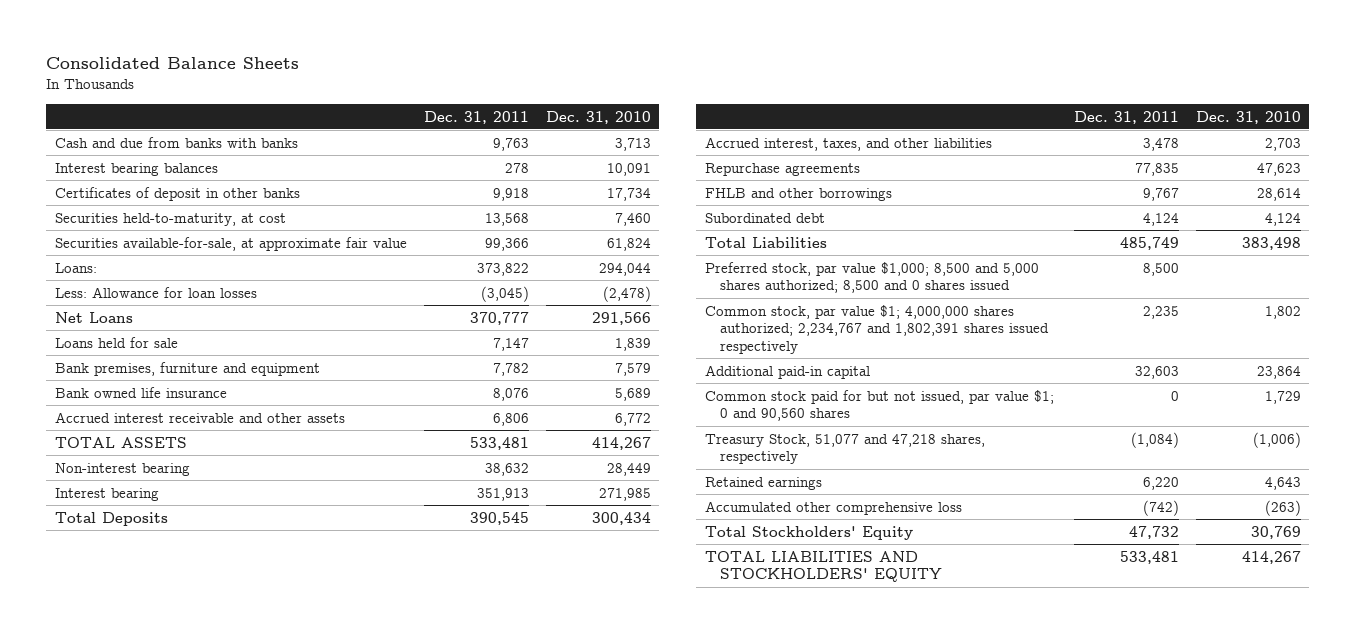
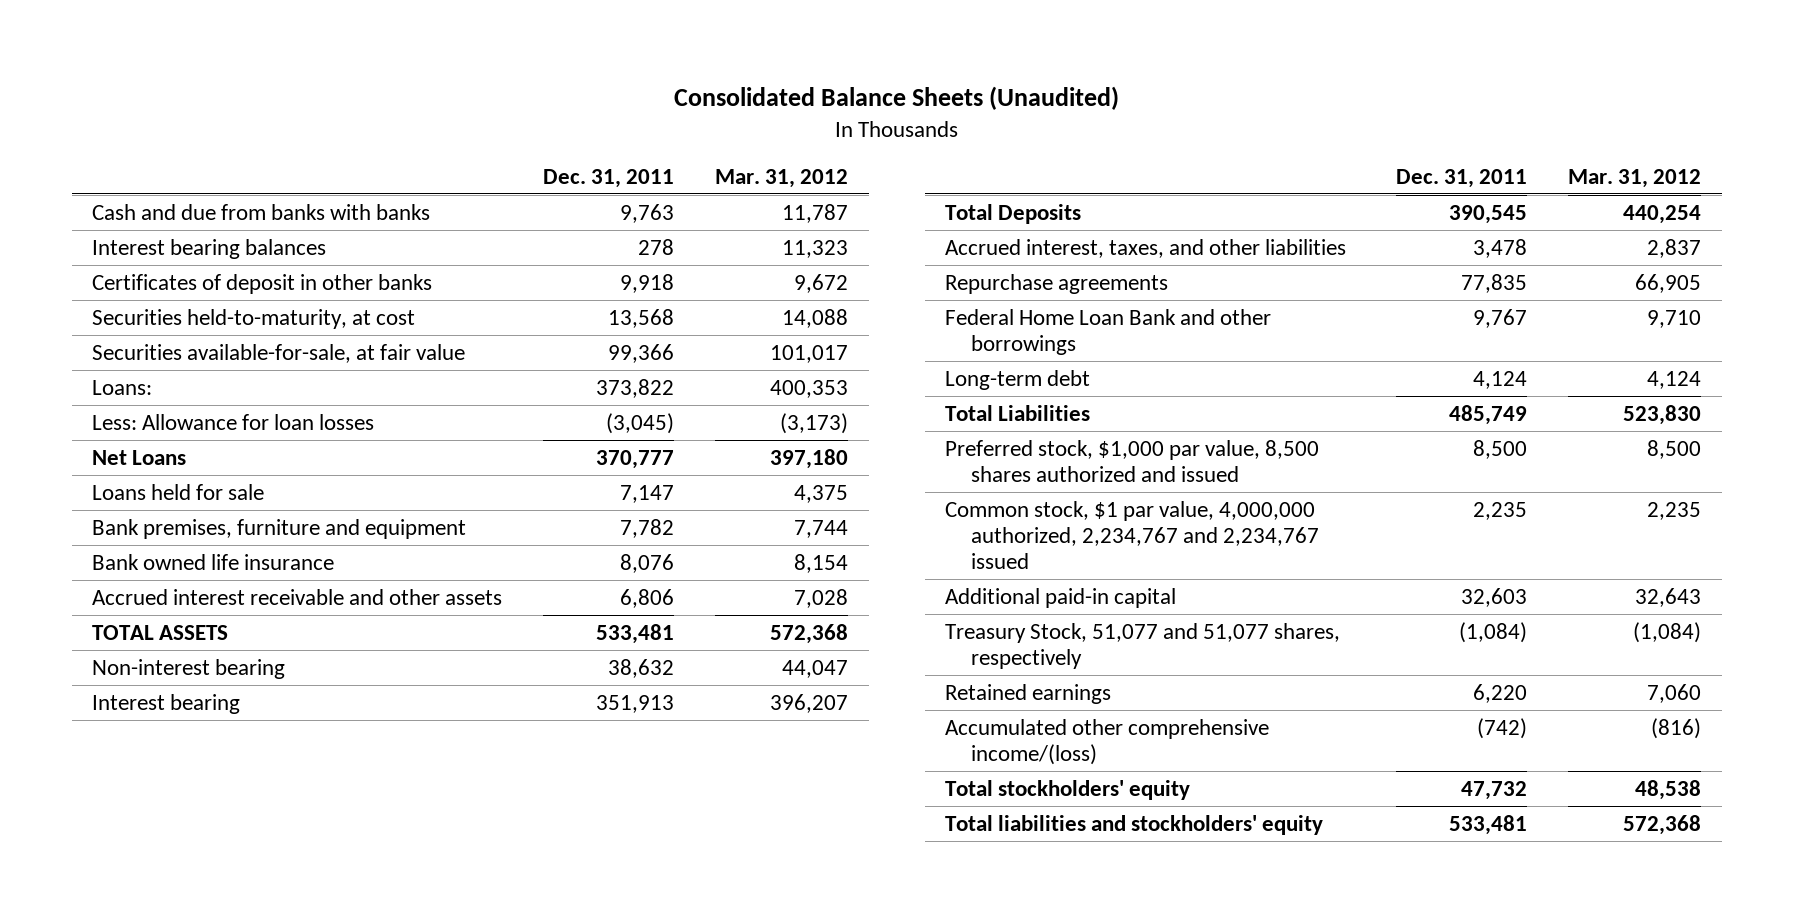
[46,57,300,70] Consolidated Balance Sheets -> [673,86,1119,111] Consolidated Balance Sheets (Unaudited)
[545,110,651,124] Dec. 31, 2010 -> none
none -> [715,168,849,188] Mar. 31, 2012
[54,236,407,251] Securities available-for-sale, at approximate fair value -> [92,343,466,363] Securities available-for-sale, at fair value
[704,187,892,201] FHLB and other borrowings -> [945,308,1272,355] Federal Home Loan Bank and other borrowings
[704,212,825,223] Subordinated debt -> [945,369,1091,390] Long-term debt
[704,261,1039,294] Preferred stock, par value $1,000; 8,500 and 5,000 shares authorized; 8,500 and 0 shares issued -> [945,439,1320,482] Preferred stock, $1,000 par value, 8,500 shares authorized and issued
[704,304,1049,354] Common stock, par value $1; 4,000,000 shares authorized; 2,234,767 and 1,802,391 shares issued respectively -> [945,500,1319,569] Common stock, $1 par value, 4,000,000 authorized, 2,234,767 and 2,234,767 issued
[704,389,1054,422] Common stock paid for but not issued, par value $1; 0 and 90,560 shares -> none
[704,433,985,465] Treasury Stock, 51,077 and 47,218 shares, respectively -> [945,622,1341,669] Treasury Stock, 51,077 and 51,077 shares, respectively
[704,500,962,515] Accumulated other comprehensive loss -> [945,718,1270,765] Accumulated other comprehensive income/(loss)
[704,525,913,540] Total Stockholders' Equity -> [945,779,1191,800] Total stockholders' equity
[704,550,942,583] TOTAL LIABILITIES AND STOCKHOLDERS' EQUITY -> [945,814,1324,835] Total liabilities and stockholders' equity

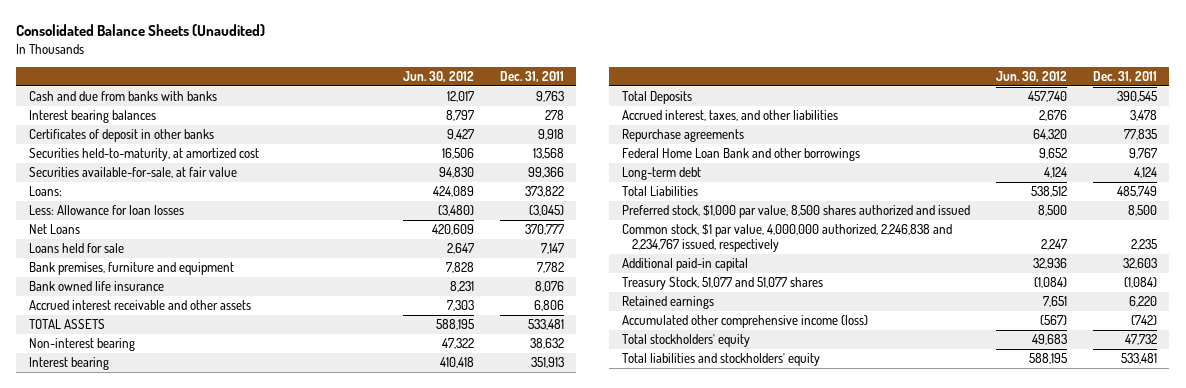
[715,168,849,188] Mar. 31, 2012 -> none
none -> [402,71,474,83] Jun. 30, 2012
[92,308,416,329] Securities held-to-maturity, at cost -> [29,148,260,162] Securities held-to-maturity, at amortized cost
[945,500,1319,569] Common stock, $1 par value, 4,000,000 authorized, 2,234,767 and 2,234,767 issued -> [621,224,952,253] Common stock, $1 par value, 4,000,000 authorized, 2,246,838 and 2,234,767 issued, respectively
[945,622,1341,669] Treasury Stock, 51,077 and 51,077 shares, respectively -> [621,277,823,291] Treasury Stock, 51,077 and 51,077 shares
[945,718,1270,765] Accumulated other comprehensive income/(loss) -> [621,315,868,329] Accumulated other comprehensive income (loss)

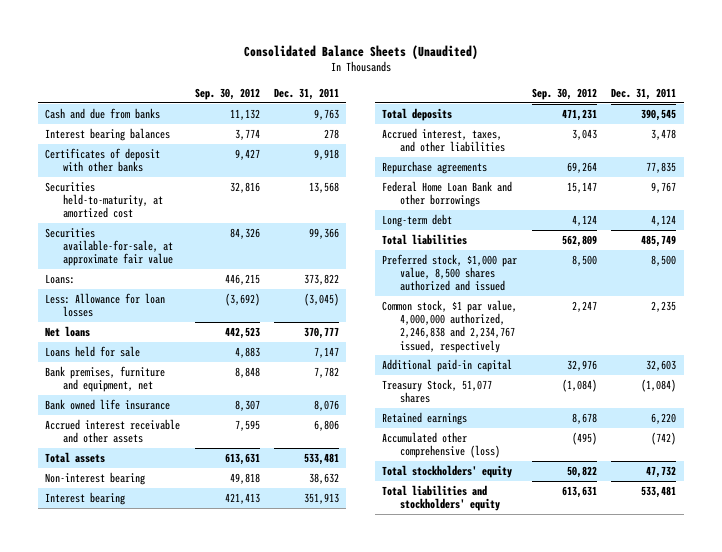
[402,71,474,83] Jun. 30, 2012 -> none
none -> [194,87,260,100] Sep. 30, 2012
[29,91,218,102] Cash and due from banks with banks -> [45,107,161,119] Cash and due from banks
[29,129,215,143] Certificates of deposit in other banks -> [45,147,161,173] Certificates of deposit with other banks
[29,167,238,179] Securities available-for-sale, at fair value -> [45,227,174,267] Securities available-for-sale, at approximate fair value
[29,224,81,235] Net Loans -> [45,325,91,337] Net loans
[29,262,235,276] Bank premises, furniture and equipment -> [45,365,166,393] Bank premises, furniture and equipment, net
[29,319,106,330] TOTAL ASSETS -> [45,451,106,463] Total assets
[621,91,692,105] Total Deposits -> [382,107,453,121] Total deposits
[621,186,698,197] Total Liabilities -> [382,233,468,245] Total liabilities
[621,277,823,291] Treasury Stock, 51,077 and 51,077 shares -> [382,378,493,404] Treasury Stock, 51,077 shares
[621,315,868,329] Accumulated other comprehensive income (loss) -> [382,431,501,459] Accumulated other comprehensive (loss)

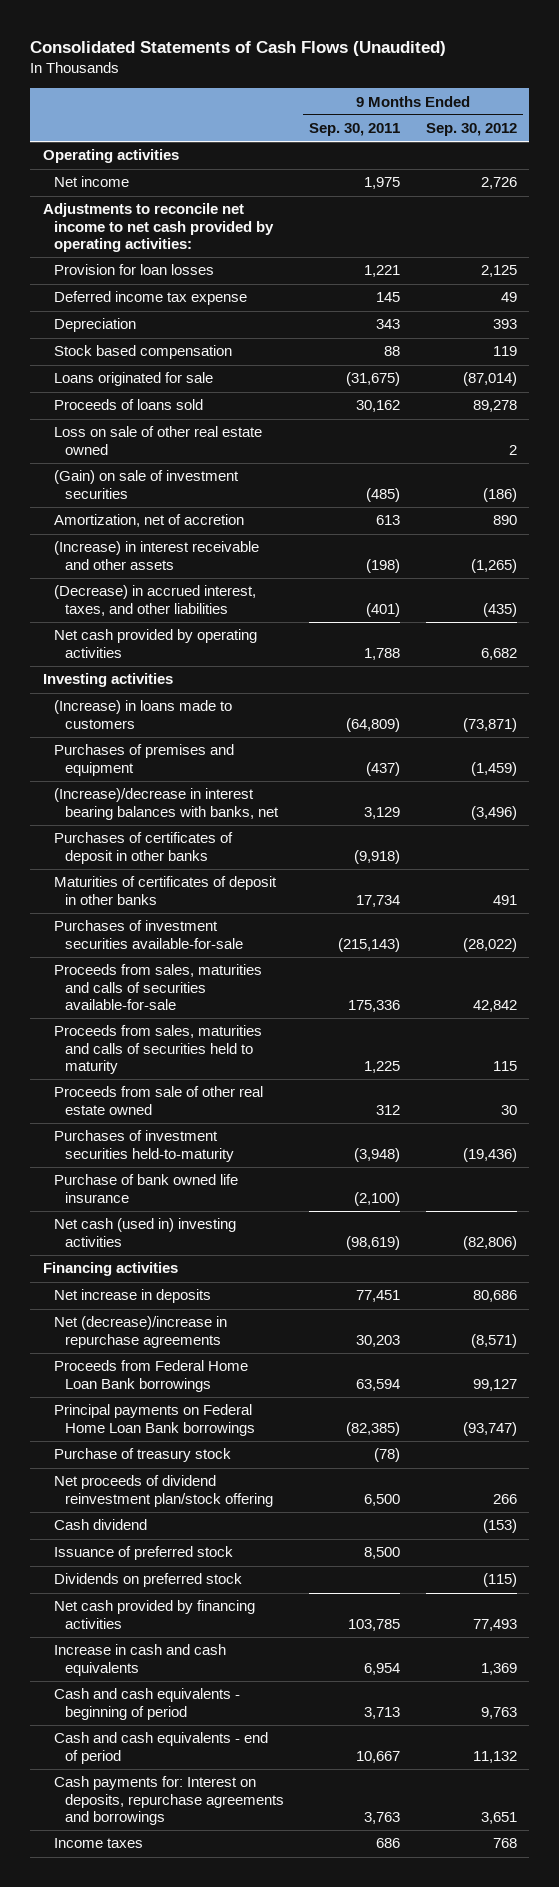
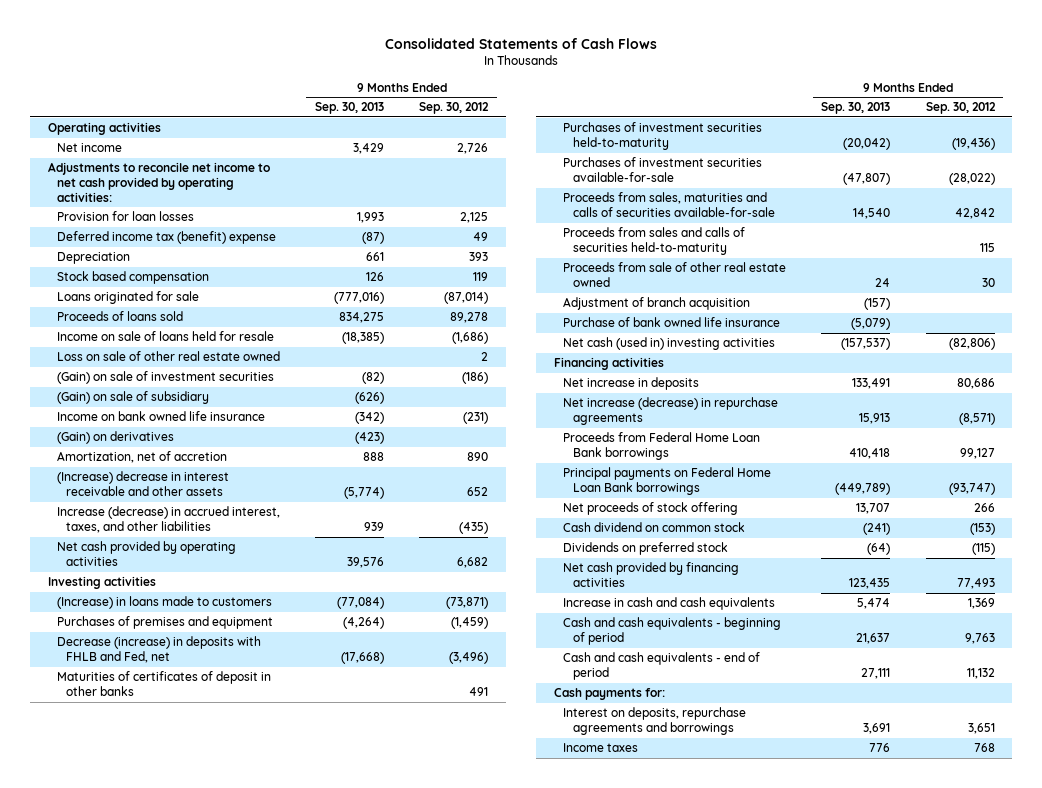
[30,41,447,57] Consolidated Statements of Cash Flows (Unaudited) -> [385,37,658,49] Consolidated Statements of Cash Flows
[309,123,401,137] Sep. 30, 2011 -> none
none -> [315,102,385,115] Sep. 30, 2013
[53,291,247,306] Deferred income tax expense -> [57,231,277,245] Deferred income tax (benefit) expense
none -> [57,331,275,342] Income on sale of loans held for resale
none -> [57,391,210,405] (Gain) on sale of subsidiary
none -> [57,411,266,422] Income on bank owned life insurance
none -> [57,431,175,445] (Gain) on derivatives
[53,541,259,570] (Increase) in interest receivable and other assets -> [57,471,230,497] (Increase) decrease in interest receivable and other assets
[470,558,517,573] (1,265) -> [467,487,489,497] 652
[53,585,256,616] (Decrease) in accrued interest, taxes, and other liabilities -> [57,506,281,534] Increase (decrease) in accrued interest, taxes, and other liabilities
[53,832,233,864] Purchases of certificates of deposit in other banks -> none
[53,788,280,820] (Increase)/decrease in interest bearing balances with banks, net -> [57,636,262,664] Decrease (increase) in deposits with FHLB and Fed, net
[53,1130,235,1162] Purchases of investment securities held-to-maturity -> [563,122,763,151] Purchases of investment securities held-to-maturity
[53,1025,262,1074] Proceeds from sales, maturities and calls of securities held to maturity -> [563,227,746,256] Proceeds from sales and calls of securities held-to-maturity
none -> [563,297,751,311] Adjustment of branch acquisition
[53,1316,227,1348] Net (decrease)/increase in repurchase agreements -> [563,397,779,426] Net increase (decrease) in repurchase agreements
[53,1448,231,1463] Purchase of treasury stock -> none
[53,1546,233,1561] Issuance of preferred stock -> none
[53,1475,274,1507] Net proceeds of dividend reinvestment plan/stock offering -> [563,502,739,516] Net proceeds of stock offering
[53,1519,147,1531] Cash dividend -> [563,522,746,533] Cash dividend on common stock
none -> [553,688,665,701] Cash payments for:
[53,1776,285,1825] Cash payments for: Interest on deposits, repurchase agreements and borrowings -> [563,707,747,736] Interest on deposits, repurchase agreements and borrowings

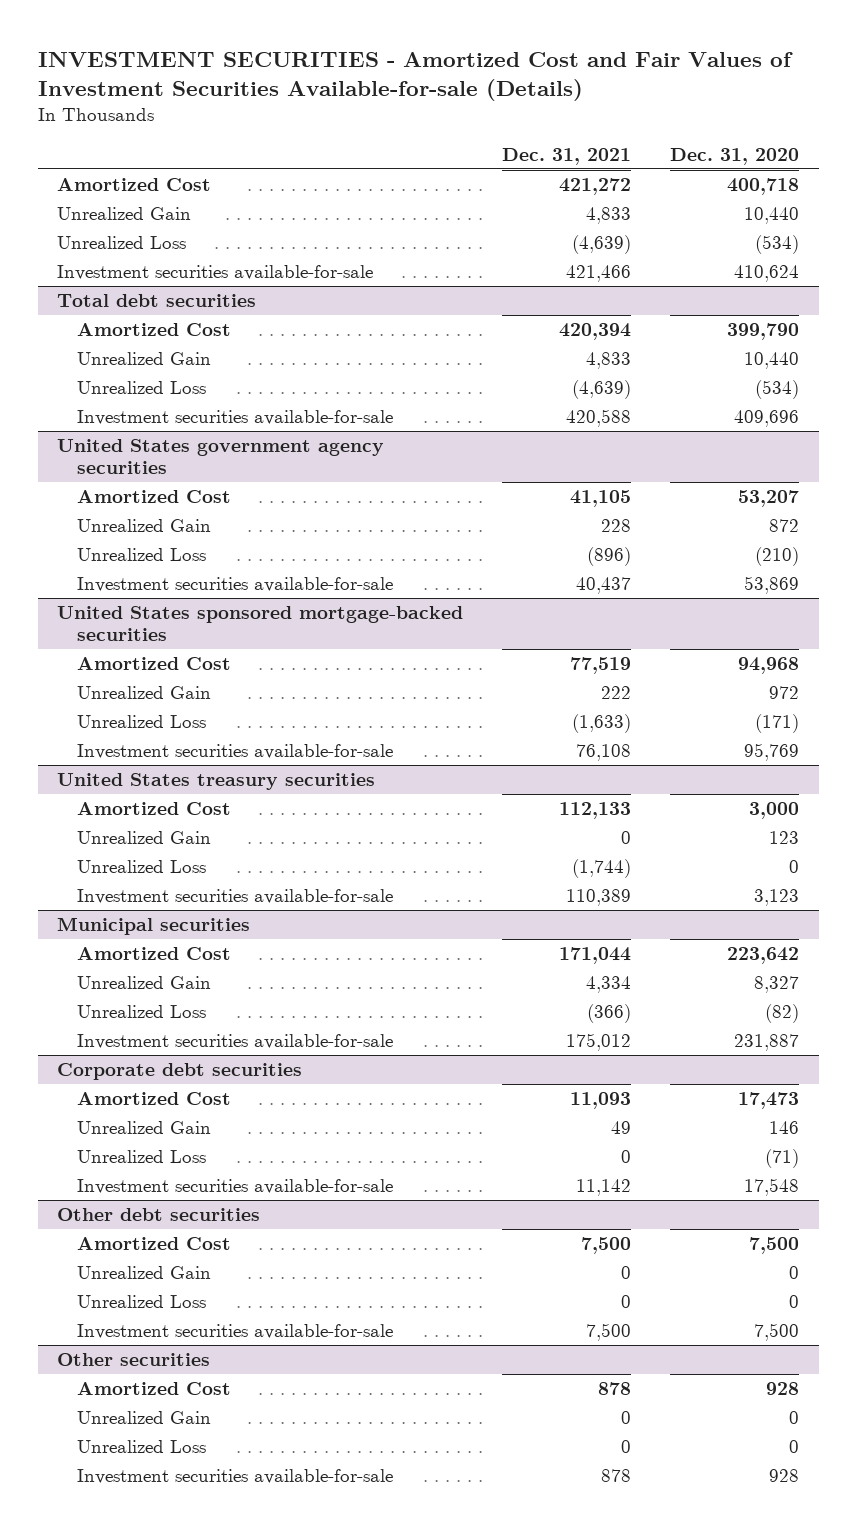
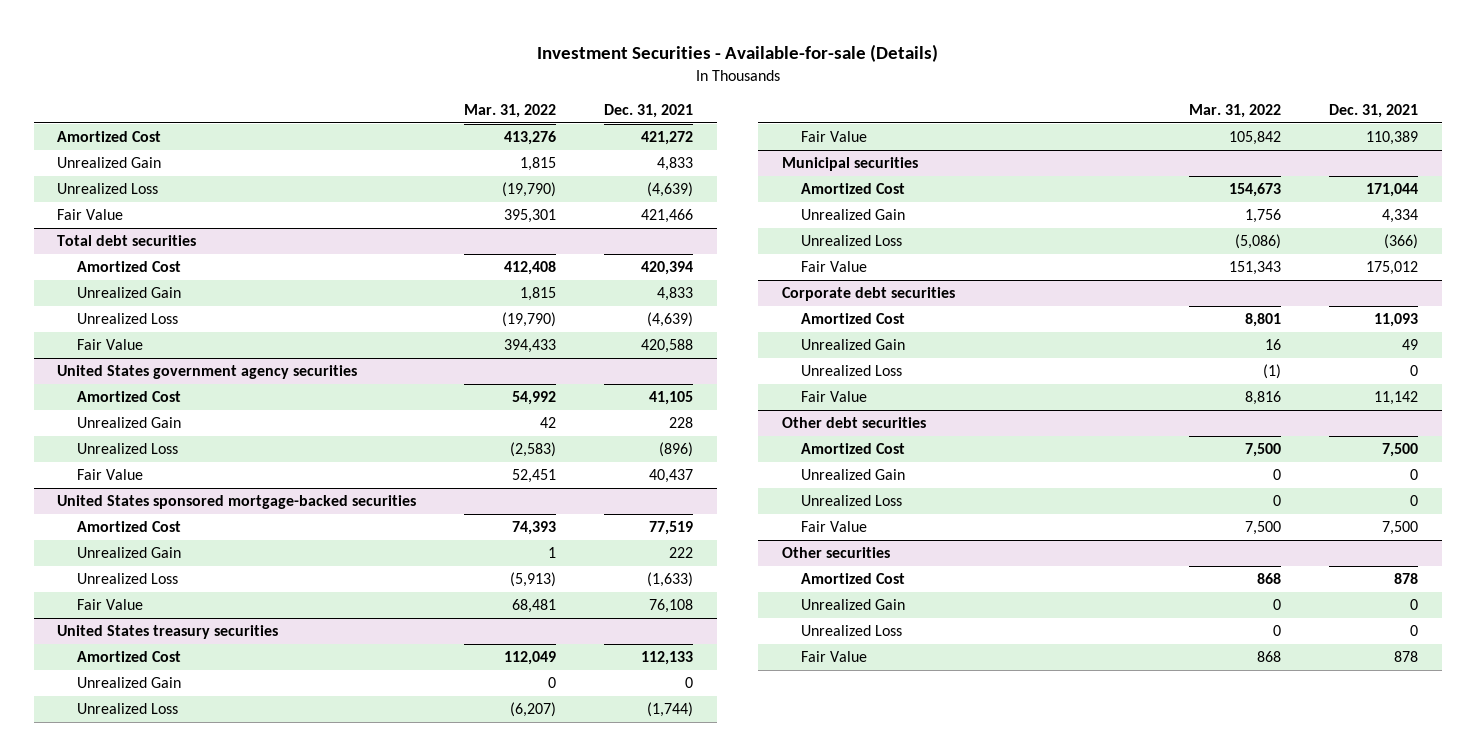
[37,51,793,101] INVESTMENT SECURITIES - Amortized Cost and Fair Values of Investment Securities Available-for-sale (Details) -> [536,43,938,62] Investment Securities - Available-for-sale (Details)
[670,147,800,165] Dec. 31, 2020 -> none
none -> [464,104,557,119] Mar. 31, 2022
[57,264,374,280] Investment securities available-for-sale -> [57,209,124,221] Fair Value
[76,409,393,425] Investment securities available-for-sale -> [76,339,143,351] Fair Value
[76,576,393,592] Investment securities available-for-sale -> [76,469,143,481] Fair Value
[76,743,393,759] Investment securities available-for-sale -> [76,599,143,611] Fair Value
[76,888,393,904] Investment securities available-for-sale -> [801,131,868,143] Fair Value
[76,1033,393,1049] Investment securities available-for-sale -> [801,261,868,273] Fair Value
[76,1178,393,1194] Investment securities available-for-sale -> [801,391,868,403] Fair Value
[76,1323,393,1339] Investment securities available-for-sale -> [801,521,868,533] Fair Value
[76,1468,393,1484] Investment securities available-for-sale -> [801,651,868,663] Fair Value

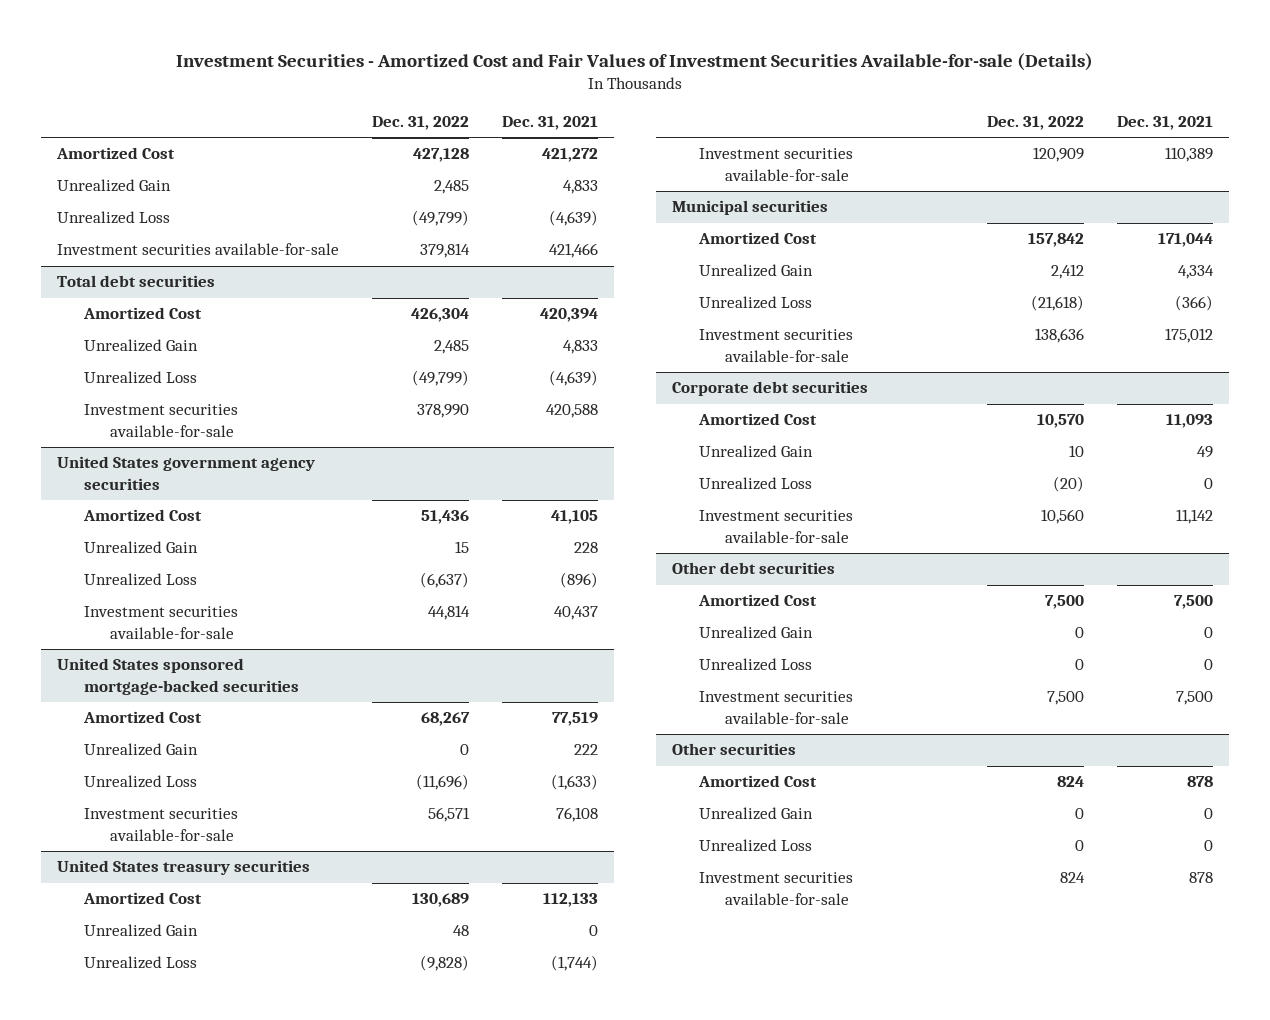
[536,43,938,62] Investment Securities - Available-for-sale (Details) -> [175,52,1093,71] Investment Securities - Amortized Cost and Fair Values of Investment Securities Available-for-sale (Details)
[464,104,557,119] Mar. 31, 2022 -> none
none -> [371,116,469,131] Dec. 31, 2022
[57,209,124,221] Fair Value -> [57,243,340,256] Investment securities available-for-sale
[76,339,143,351] Fair Value -> [83,404,238,437] Investment securities available-for-sale
[76,469,143,481] Fair Value -> [83,606,238,639] Investment securities available-for-sale
[76,599,143,611] Fair Value -> [83,808,238,841] Investment securities available-for-sale
[801,131,868,143] Fair Value -> [698,148,853,181] Investment securities available-for-sale
[801,261,868,273] Fair Value -> [698,329,853,362] Investment securities available-for-sale
[801,391,868,403] Fair Value -> [698,510,853,543] Investment securities available-for-sale
[801,521,868,533] Fair Value -> [698,691,853,724] Investment securities available-for-sale
[801,651,868,663] Fair Value -> [698,872,853,905] Investment securities available-for-sale

